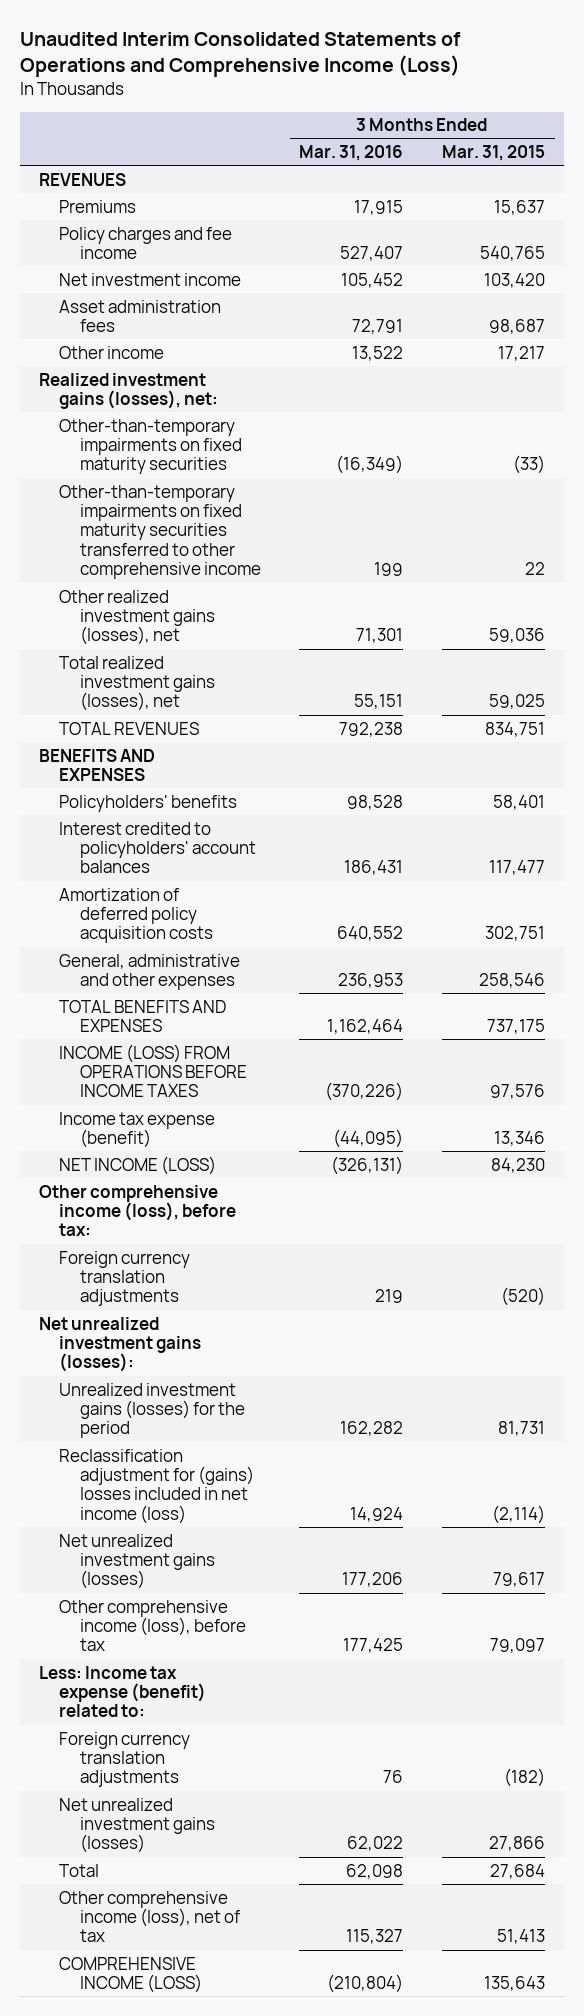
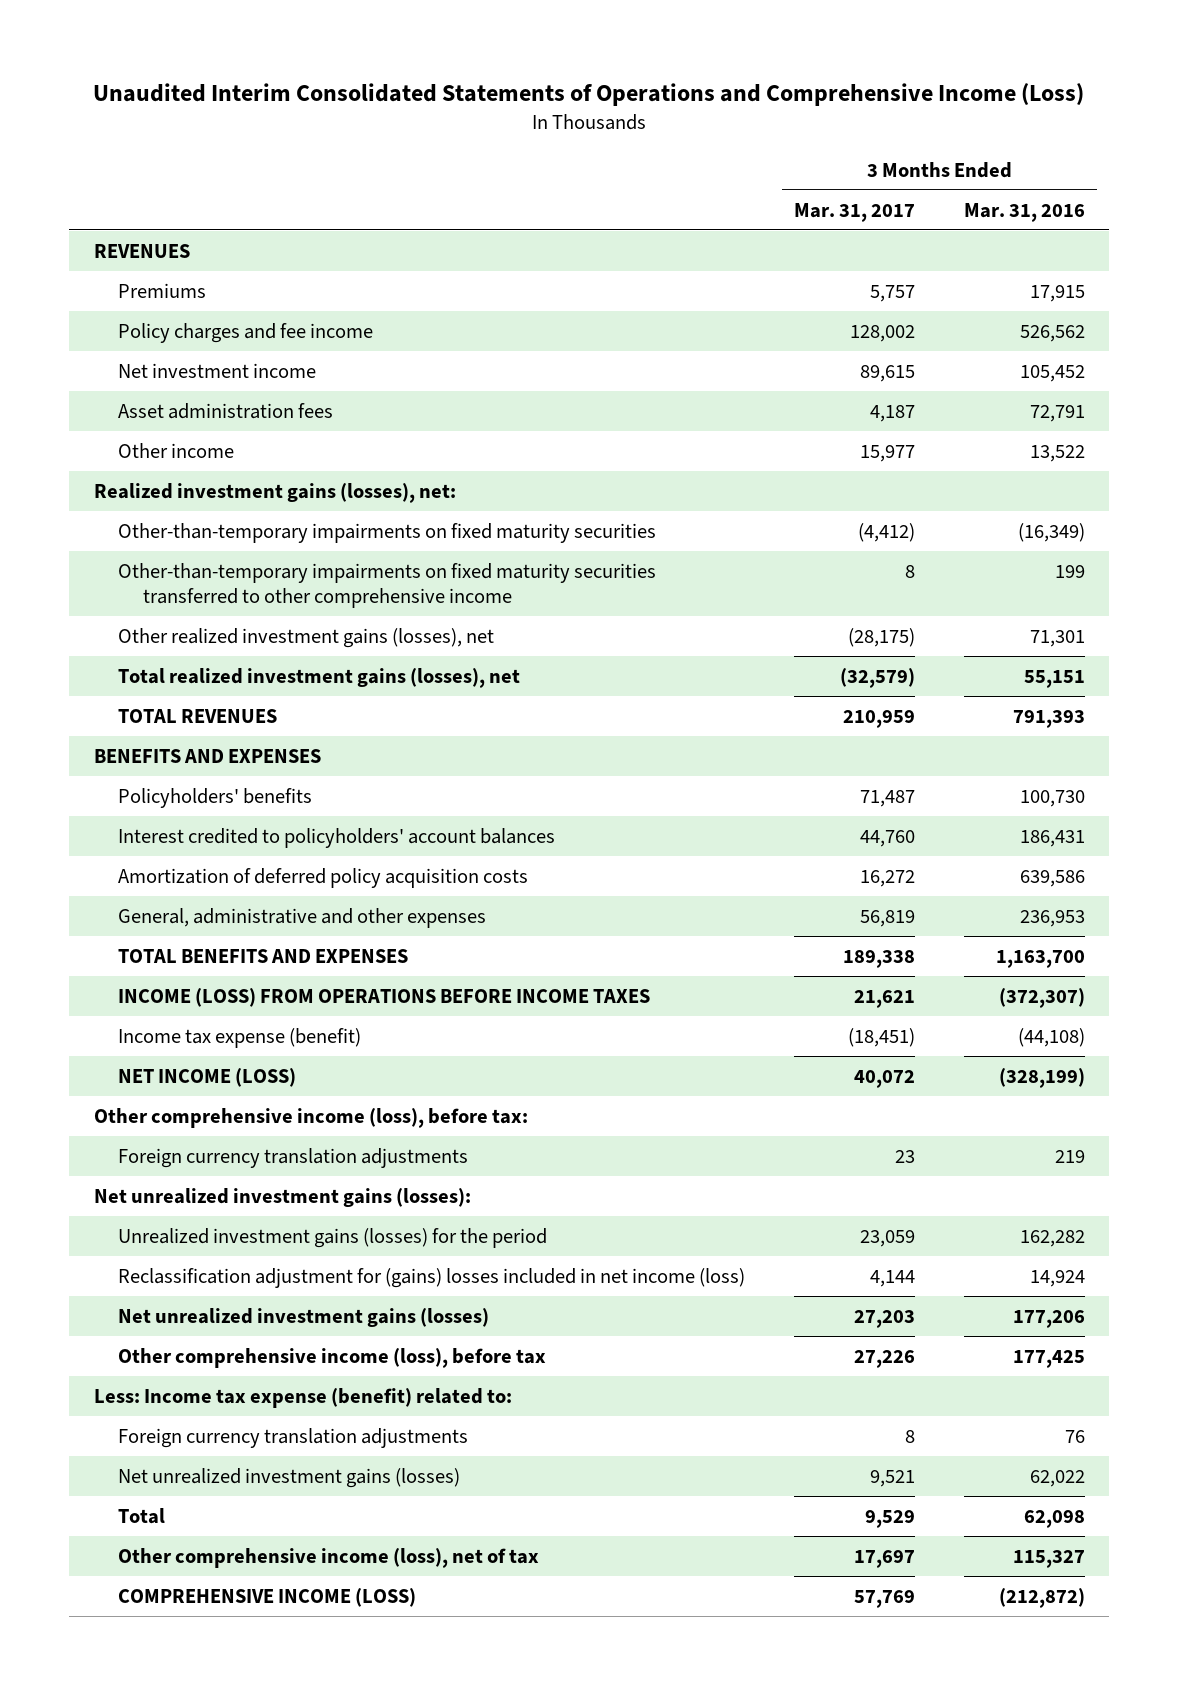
[442,145,546,162] Mar. 31, 2015 -> none
none -> [794,202,916,222] Mar. 31, 2017
[340,245,404,261] 527,407 -> [1020,324,1086,342] 526,562
[339,721,404,737] 792,238 -> [1013,709,1086,728] 791,393
[347,794,404,810] 98,528 -> [1020,789,1086,807] 100,730
[337,926,404,942] 640,552 -> [1020,869,1086,887] 639,586
[327,1018,404,1034] 1,162,464 -> [996,949,1086,968] 1,163,700
[325,1082,404,1102] (370,226) -> [999,987,1086,1008] (372,307)
[333,1128,404,1148] (44,095) -> [1018,1027,1086,1047] (44,108)
[331,1155,404,1175] (326,131) -> [999,1067,1086,1088] (328,199)
[327,1973,404,1993] (210,804) -> [999,1587,1086,1608] (212,872)

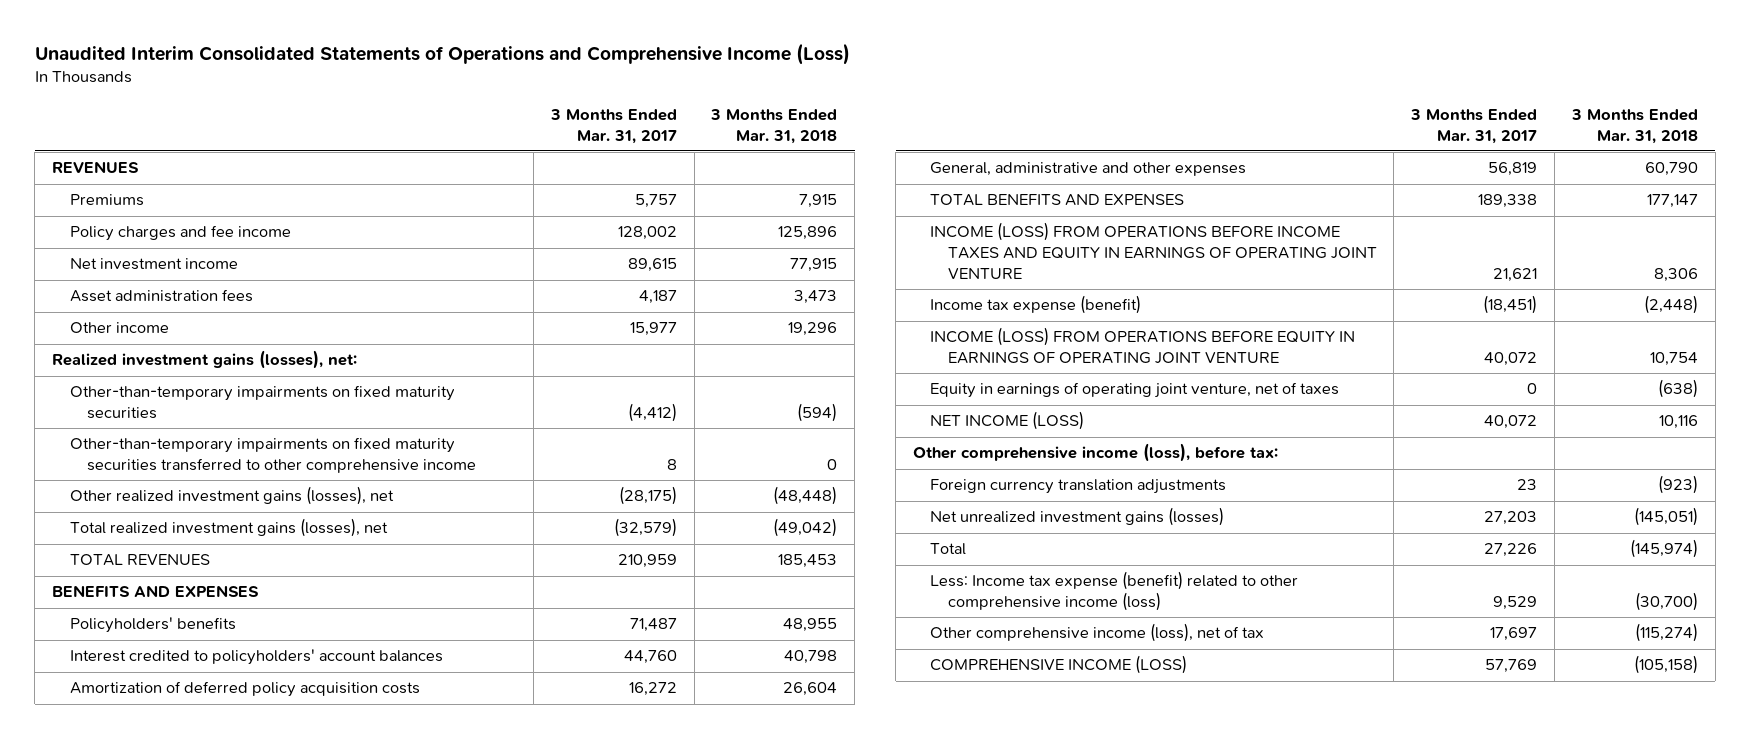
[964,202,1086,222] Mar. 31, 2016 -> none
none -> [710,108,838,144] 3 Months Ended Mar. 31, 2018
[118,987,651,1007] INCOME (LOSS) FROM OPERATIONS BEFORE INCOME TAXES -> [930,222,1377,279] INCOME (LOSS) FROM OPERATIONS BEFORE INCOME TAXES AND EQUITY IN EARNINGS OF OPERATING JOINT VENTURE
none -> [930,327,1356,365] INCOME (LOSS) FROM OPERATIONS BEFORE EQUITY IN EARNINGS OF OPERATING JOINT VENTURE
none -> [930,382,1340,399] Equity in earnings of operating joint venture, net of taxes
[93,1187,471,1207] Net unrealized investment gains (losses): -> none
[118,1227,548,1248] Unrealized investment gains (losses) for the period -> none
[118,1267,746,1288] Reclassification adjustment for (gains) losses included in net income (loss) -> none
[93,1387,512,1408] Less: Income tax expense (benefit) related to: -> none
[118,1427,469,1448] Foreign currency translation adjustments -> none
[118,1467,461,1488] Net unrealized investment gains (losses) -> none
[118,1347,547,1368] Other comprehensive income (loss), before tax -> [930,543,967,556] Total
[118,1507,166,1524] Total -> [930,571,1299,612] Less: Income tax expense (benefit) related to other comprehensive income (loss)

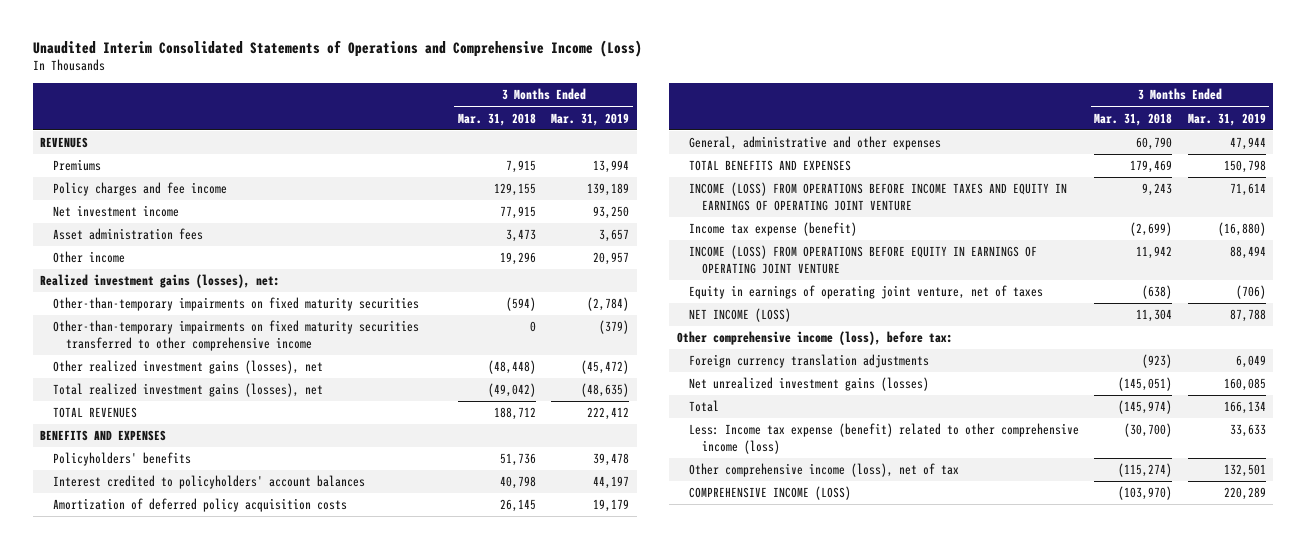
[549,108,677,144] 3 Months Ended Mar. 31, 2017 -> none
none -> [551,112,630,126] Mar. 31, 2019
[778,226,838,241] 125,896 -> [494,183,537,197] 129,155
[778,554,838,569] 185,453 -> [494,407,537,421] 188,712
[783,618,838,633] 48,955 -> [500,453,537,467] 51,736
[783,682,838,697] 26,604 -> [500,499,537,513] 26,145
[1647,194,1699,209] 177,147 -> [1130,160,1173,174] 179,469
[1654,267,1699,282] 8,306 -> [1142,183,1173,197] 9,243
[1644,295,1699,315] (2,448) -> [1130,222,1173,237] (2,699)
[1650,352,1699,367] 10,754 -> [1136,246,1173,260] 11,942
[1659,415,1699,430] 10,116 -> [1136,309,1173,323] 11,304
[1634,655,1699,675] (105,158) -> [1118,486,1173,501] (103,970)

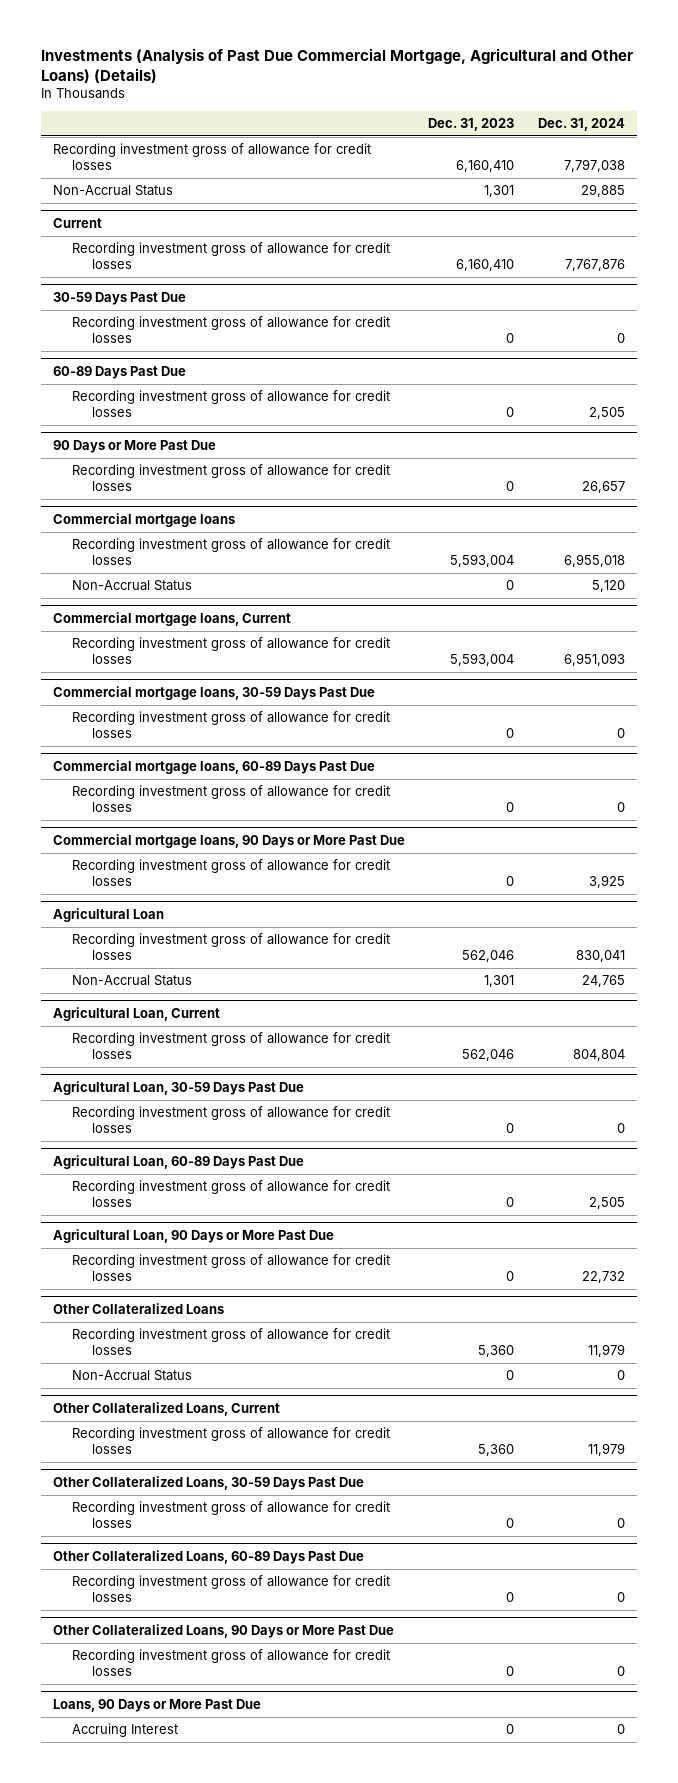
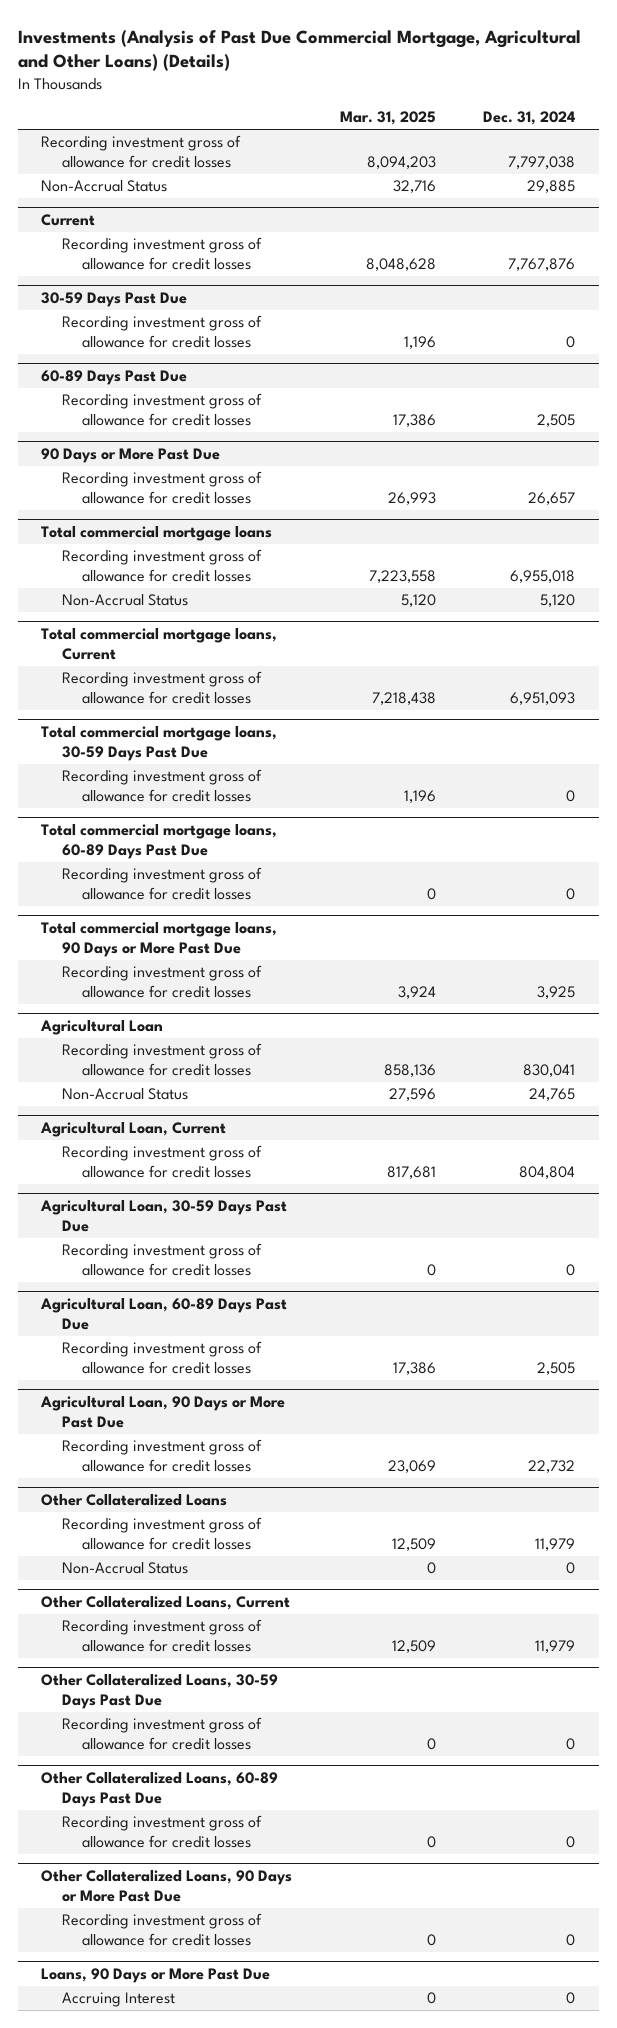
[428,118,515,132] Dec. 31, 2023 -> none
none -> [339,111,436,126] Mar. 31, 2025
[52,513,235,528] Commercial mortgage loans -> [41,526,273,542] Total commercial mortgage loans
[52,612,291,627] Commercial mortgage loans, Current -> [41,628,278,661] Total commercial mortgage loans, Current
[52,686,375,701] Commercial mortgage loans, 30-59 Days Past Due -> [41,726,278,762] Total commercial mortgage loans, 30-59 Days Past Due
[52,760,375,775] Commercial mortgage loans, 60-89 Days Past Due -> [41,824,278,860] Total commercial mortgage loans, 60-89 Days Past Due
[52,834,405,849] Commercial mortgage loans, 90 Days or More Past Due -> [41,922,278,958] Total commercial mortgage loans, 90 Days or More Past Due

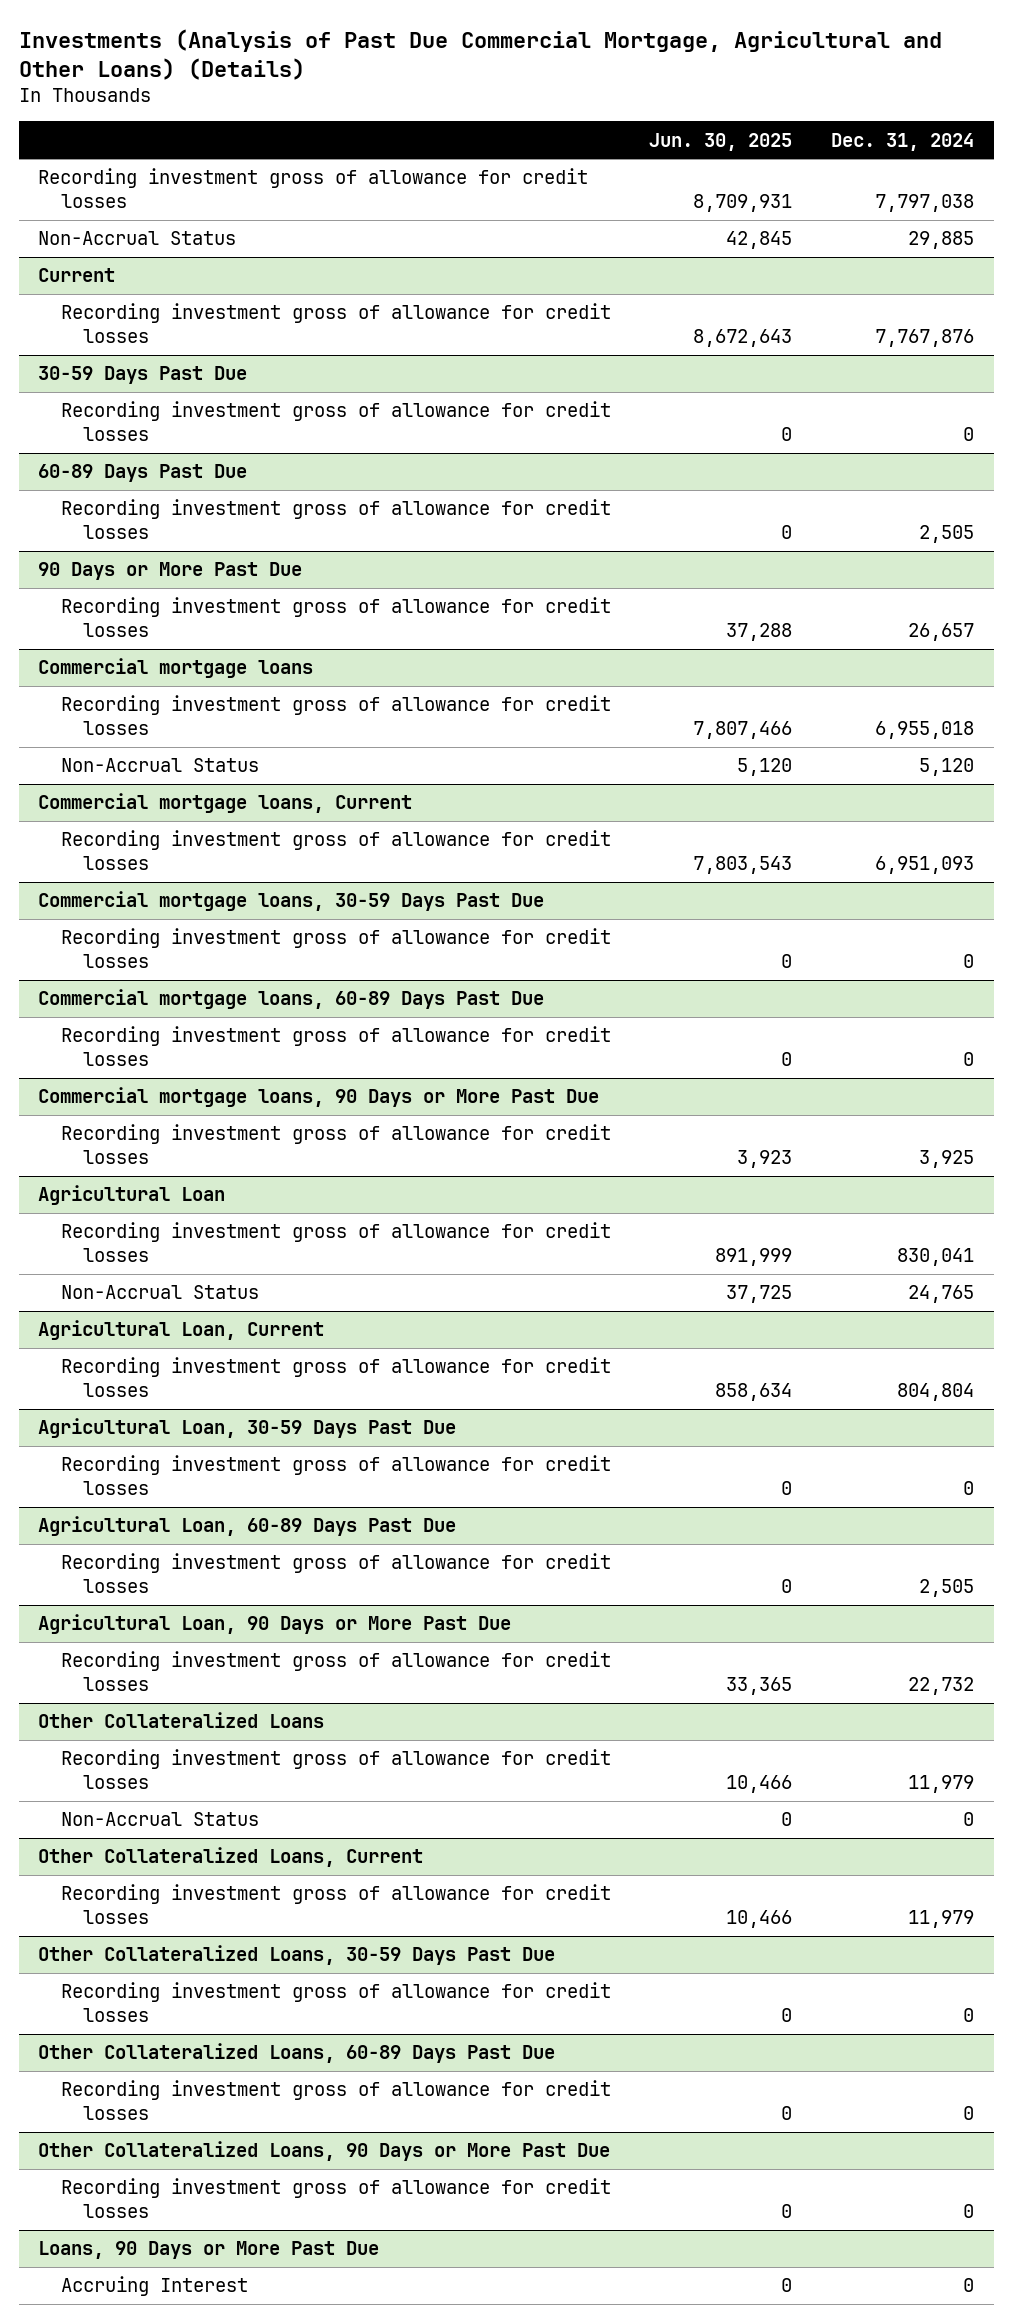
[339,111,436,126] Mar. 31, 2025 -> none
none -> [649,132,793,151] Jun. 30, 2025
[41,526,273,542] Total commercial mortgage loans -> [38,658,314,679] Commercial mortgage loans
[41,628,278,661] Total commercial mortgage loans, Current -> [38,793,413,814] Commercial mortgage loans, Current
[41,726,278,762] Total commercial mortgage loans, 30-59 Days Past Due -> [38,891,545,912] Commercial mortgage loans, 30-59 Days Past Due
[41,824,278,860] Total commercial mortgage loans, 60-89 Days Past Due -> [38,989,545,1010] Commercial mortgage loans, 60-89 Days Past Due
[41,922,278,958] Total commercial mortgage loans, 90 Days or More Past Due -> [38,1087,600,1108] Commercial mortgage loans, 90 Days or More Past Due

